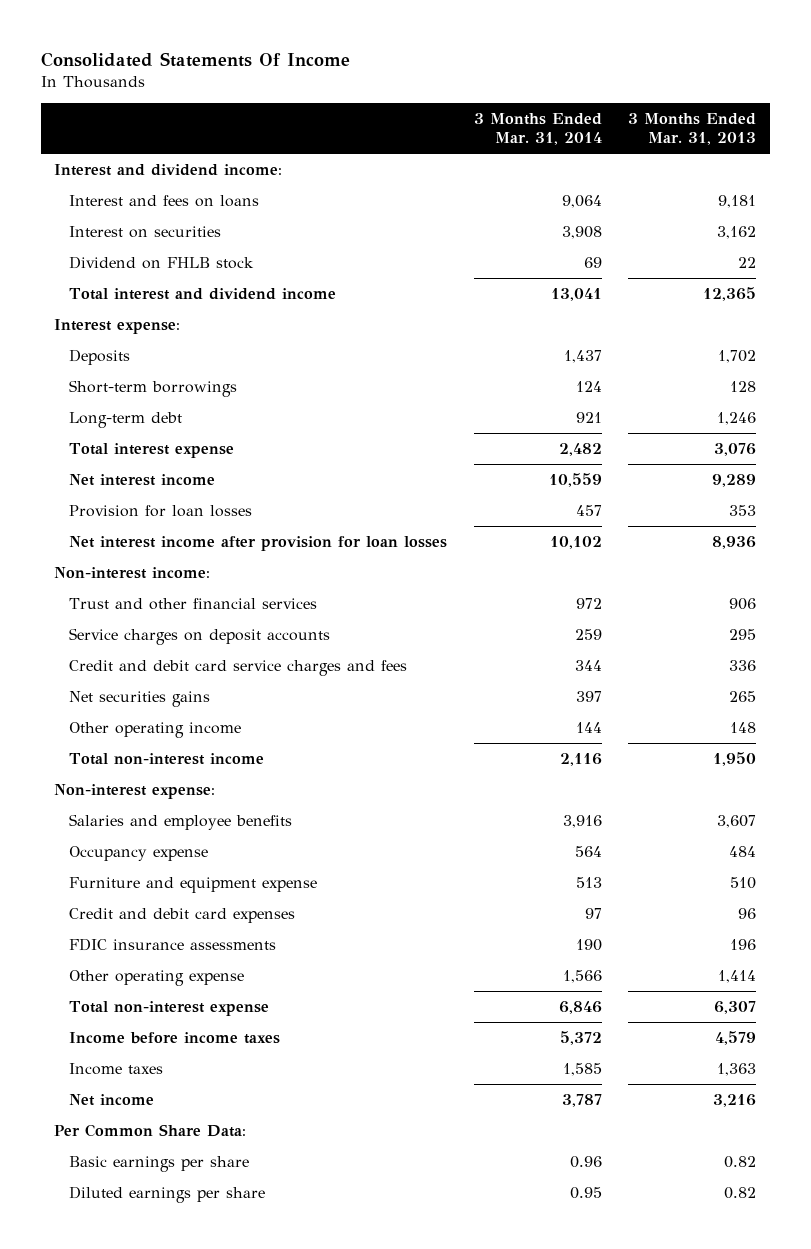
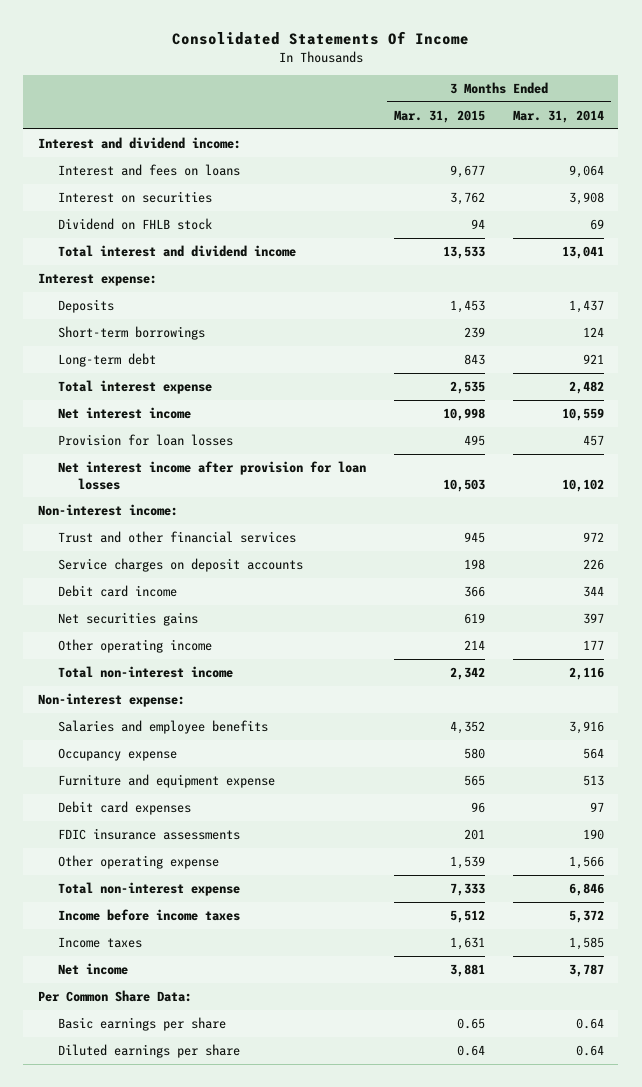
[628,113,757,146] 3 Months Ended Mar. 31, 2013 -> none
none -> [393,109,485,123] Mar. 31, 2015
[574,629,602,641] 259 -> [583,559,605,571] 226
[69,660,408,677] Credit and debit card service charges and fees -> [57,585,177,598] Debit card income
[575,722,602,734] 144 -> [583,640,605,651] 177
[69,908,296,924] Credit and debit card expenses -> [57,801,191,816] Debit card expenses
[569,1156,602,1169] 0.96 -> [576,1018,605,1030] 0.64
[569,1187,602,1200] 0.95 -> [576,1045,605,1057] 0.64

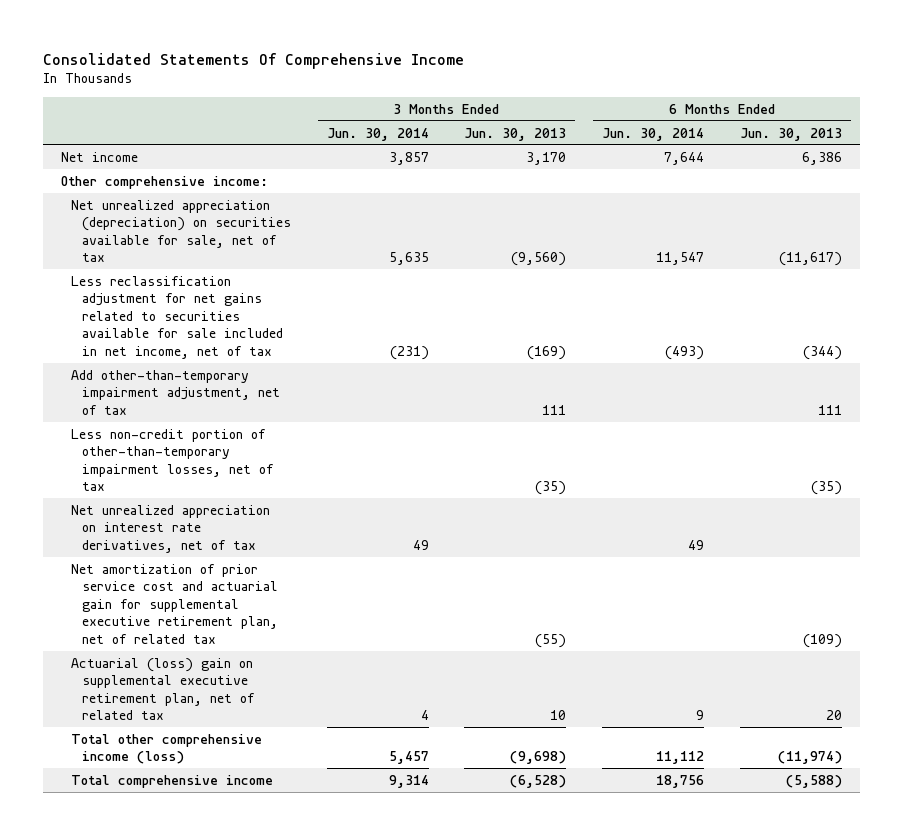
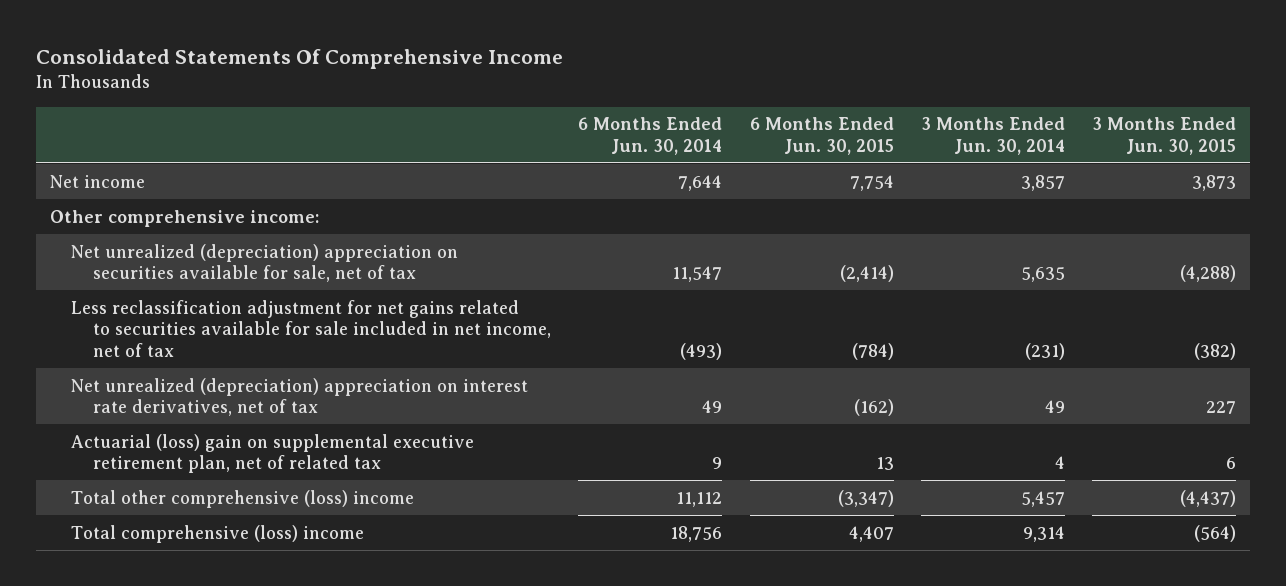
[464,127,567,141] Jun. 30, 2013 -> none
[739,127,842,141] Jun. 30, 2013 -> none
none -> [749,117,894,155] 6 Months Ended Jun. 30, 2015
none -> [1092,117,1237,155] 3 Months Ended Jun. 30, 2015
[71,199,291,263] Net unrealized appreciation (depreciation) on securities available for sale, net of tax -> [71,243,459,283] Net unrealized (depreciation) appreciation on securities available for sale, net of tax
[71,369,280,415] Add other-than-temporary impairment adjustment, net of tax -> none
[71,428,274,492] Less non-credit portion of other-than-temporary impairment losses, net of tax -> none
[71,563,278,644] Net amortization of prior service cost and actuarial gain for supplemental executive retirement plan, net of related tax -> none
[71,504,271,553] Net unrealized appreciation on interest rate derivatives, net of tax -> [71,377,529,417] Net unrealized (depreciation) appreciation on interest rate derivatives, net of tax
[71,733,263,765] Total other comprehensive income (loss) -> [71,489,415,508] Total other comprehensive (loss) income
[71,774,274,788] Total comprehensive income -> [71,524,365,543] Total comprehensive (loss) income

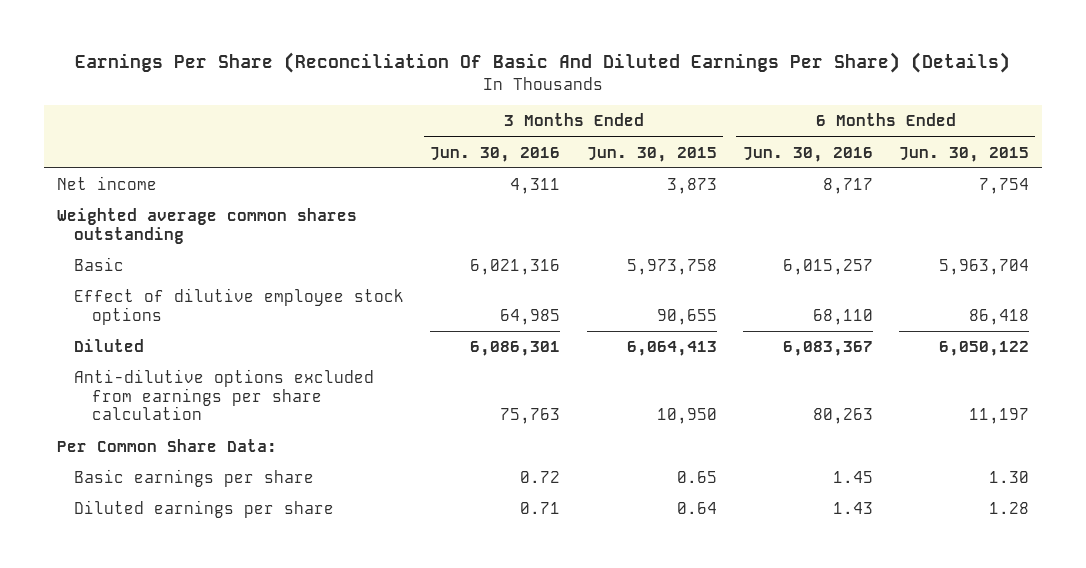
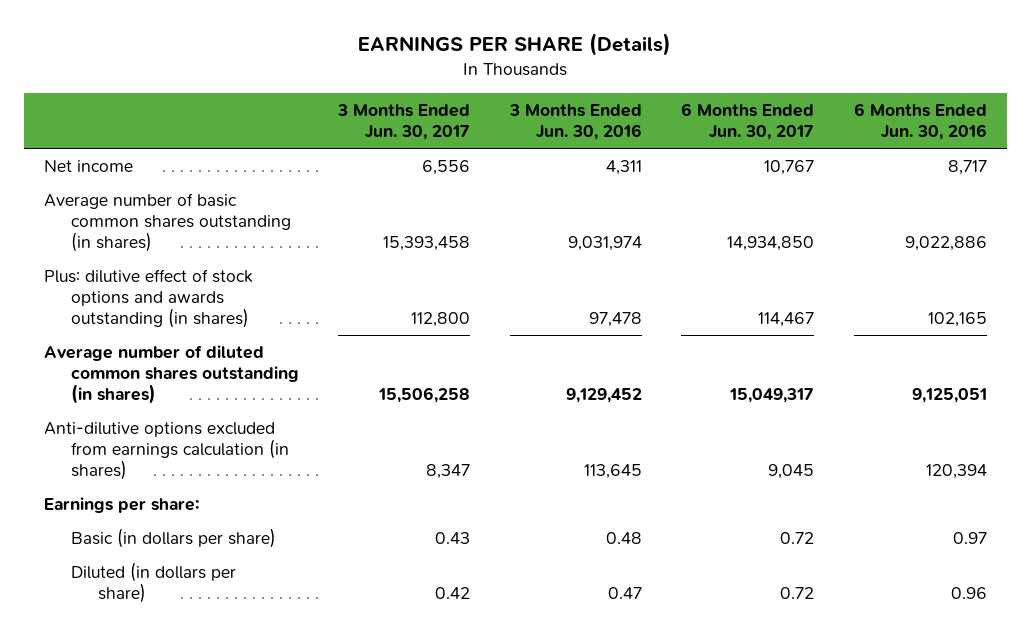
[74,52,1010,74] Earnings Per Share (Reconciliation Of Basic And Diluted Earnings Per Share) (Details) -> [358,33,672,57] EARNINGS PER SHARE (Details)
[586,146,717,162] Jun. 30, 2015 -> none
[898,146,1029,162] Jun. 30, 2015 -> none
none -> [337,104,471,141] 3 Months Ended Jun. 30, 2017
none -> [681,103,815,141] 6 Months Ended Jun. 30, 2017
[56,208,357,244] Weighted average common shares outstanding -> none
[74,257,125,272] Basic -> none
[74,339,145,353] Diluted -> none
[56,439,277,453] Per Common Share Data: -> none
none -> [43,193,292,252] Average number of basic common shares outstanding (in shares)
[74,288,405,325] Effect of dilutive employee stock options -> [43,269,253,328] Plus: dilutive effect of stock options and awards outstanding (in shares)
[500,308,561,325] 64,985 -> [588,311,642,327] 97,478
[812,308,873,325] 68,110 -> [927,311,987,327] 102,165
none -> [43,345,300,404] Average number of diluted common shares outstanding (in shares)
[74,369,375,421] Anti-dilutive options excluded from earnings per share calculation -> [43,422,290,480] Anti-dilutive options excluded from earnings calculation (in shares)
[500,408,561,425] 75,763 -> [583,463,642,479] 113,645
[812,408,873,425] 80,263 -> [925,463,987,479] 120,394
none -> [43,497,199,514] Earnings per share:
[74,469,315,488] Basic earnings per share -> [71,528,277,549] Basic (in dollars per share)
[520,471,561,484] 0.72 -> [605,532,642,545] 0.48
[832,471,873,484] 1.45 -> [952,532,987,545] 0.97
[74,500,335,519] Diluted earnings per share -> [71,562,237,604] Diluted (in dollars per share)
[520,502,561,515] 0.71 -> [607,587,642,600] 0.47
[832,502,873,515] 1.43 -> [950,587,987,600] 0.96

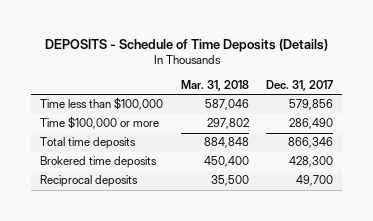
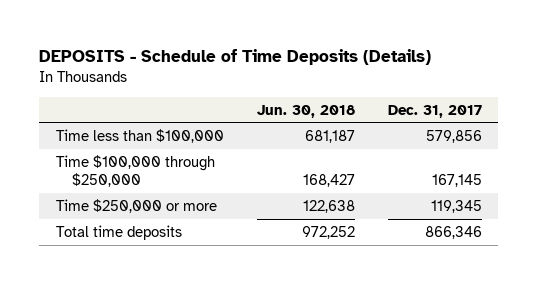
[180,80,249,92] Mar. 31, 2018 -> none
none -> [256,104,355,118] Jun. 30, 2018
[40,116,160,130] Time $100,000 or more -> [55,154,215,188] Time $100,000 through $250,000
[289,118,334,130] 286,490 -> [431,174,482,188] 167,145
none -> [55,198,217,213] Time $250,000 or more
[40,156,158,169] Brokered time deposits -> none
[40,175,139,188] Reciprocal deposits -> none

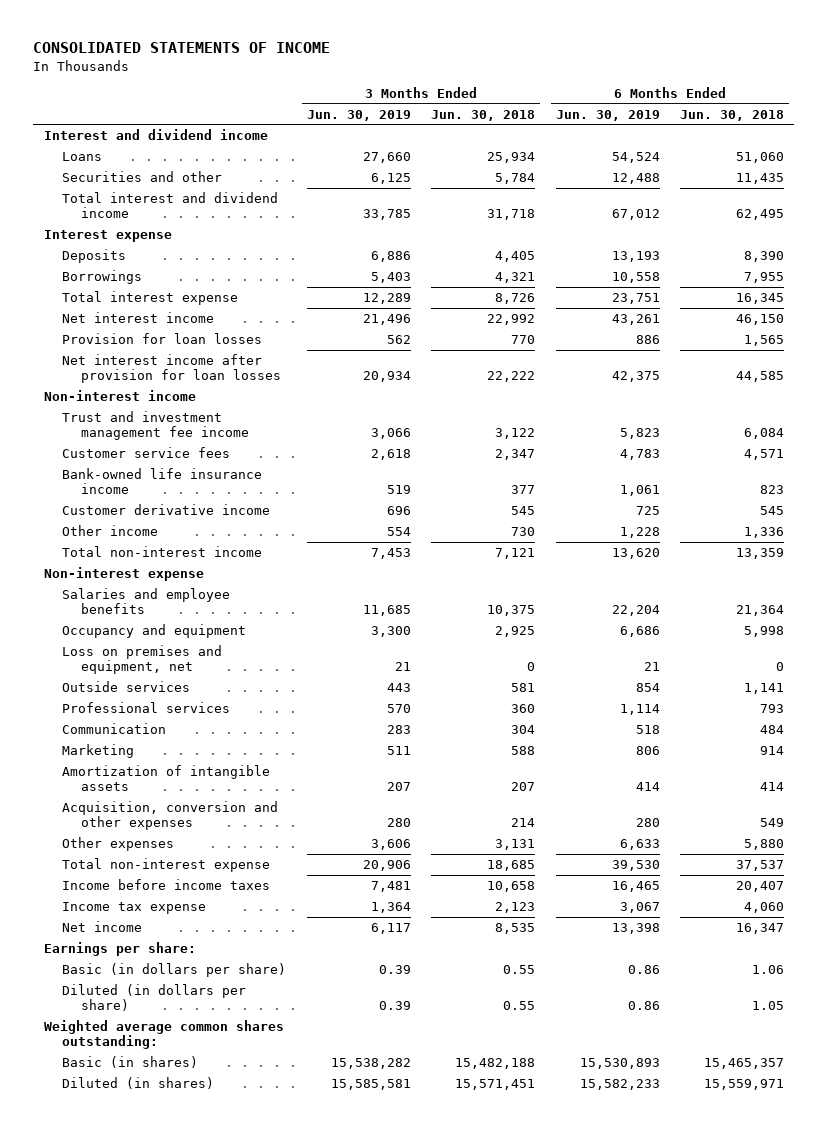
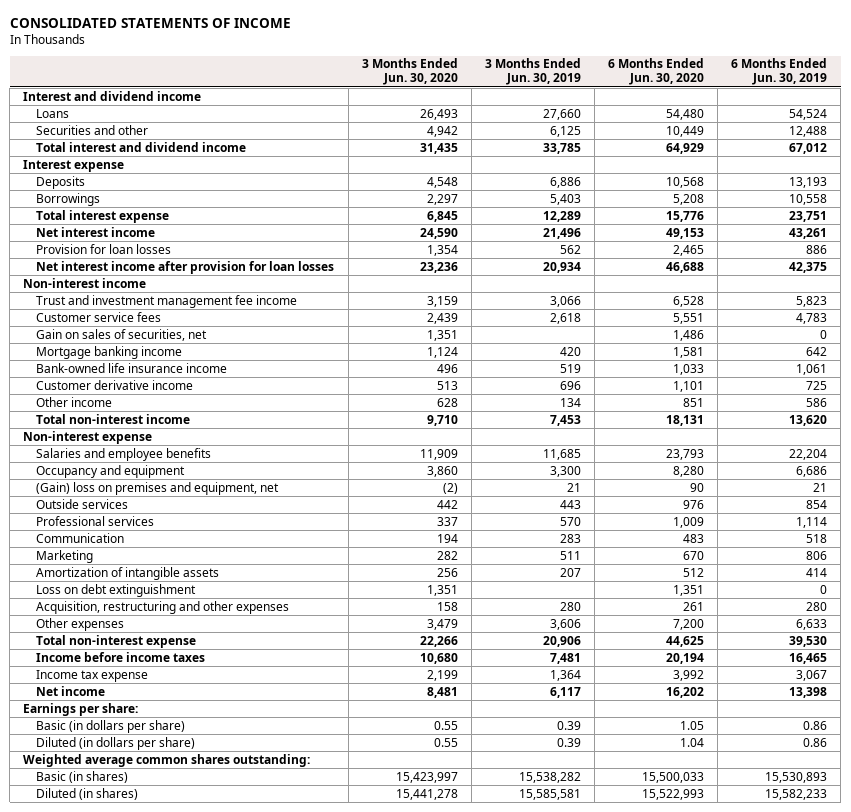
[431,109,536,121] Jun. 30, 2018 -> none
[680,109,785,121] Jun. 30, 2018 -> none
none -> [361,58,458,86] 3 Months Ended Jun. 30, 2020
none -> [608,58,705,86] 6 Months Ended Jun. 30, 2020
none -> [36,328,208,341] Gain on sales of securities, net
none -> [36,345,183,359] Mortgage banking income
[386,526,411,536] 554 -> [559,397,581,407] 134
[619,526,660,538] 1,228 -> [806,397,828,407] 586
[62,644,223,675] Loss on premises and equipment, net -> [36,481,280,495] (Gain) loss on premises and equipment, net
none -> [36,583,197,597] Loss on debt extinguishment
[62,800,279,831] Acquisition, conversion and other expenses -> [36,600,290,614] Acquisition, restructuring and other expenses

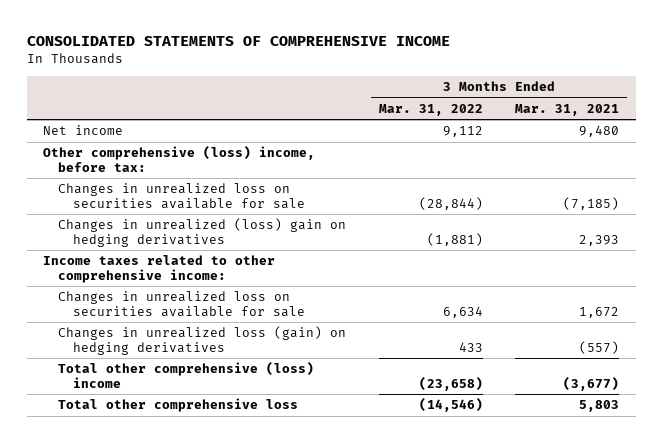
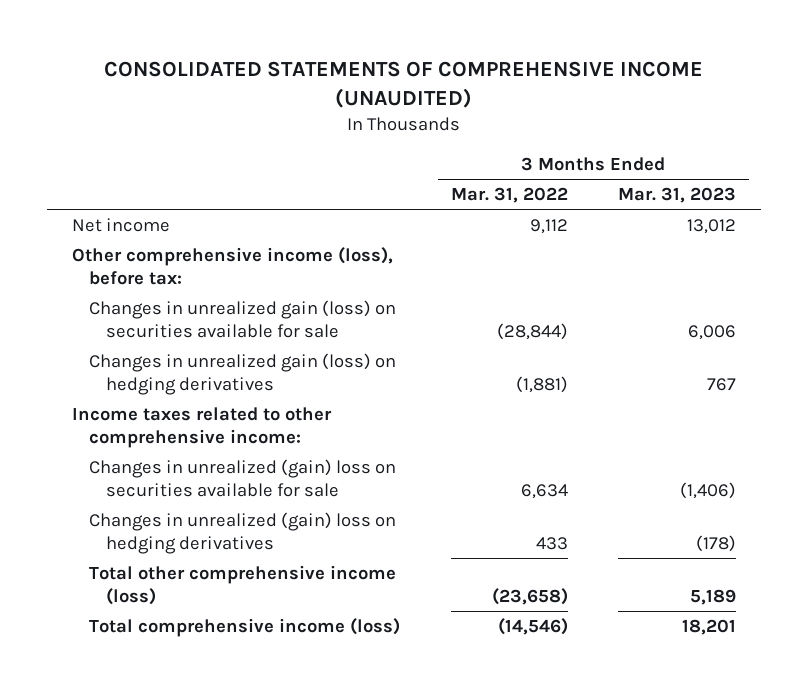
[27,36,451,47] CONSOLIDATED STATEMENTS OF COMPREHENSIVE INCOME -> [104,60,704,108] CONSOLIDATED STATEMENTS OF COMPREHENSIVE INCOME (UNAUDITED)
[515,103,620,116] Mar. 31, 2021 -> none
none -> [618,187,737,204] Mar. 31, 2023
[43,146,316,172] Other comprehensive (loss) income, before tax: -> [72,247,394,285] Other comprehensive income (loss), before tax:
[58,183,305,209] Changes in unrealized loss on securities available for sale -> [89,300,397,338] Changes in unrealized gain (loss) on securities available for sale
[58,218,347,247] Changes in unrealized (loss) gain on hedging derivatives -> [89,353,397,395] Changes in unrealized gain (loss) on hedging derivatives
[58,291,305,317] Changes in unrealized loss on securities available for sale -> [89,459,397,497] Changes in unrealized (gain) loss on securities available for sale
[58,326,347,355] Changes in unrealized loss (gain) on hedging derivatives -> [89,512,397,554] Changes in unrealized (gain) loss on hedging derivatives
[58,362,315,388] Total other comprehensive (loss) income -> [89,565,397,605] Total other comprehensive income (loss)
[58,398,299,413] Total other comprehensive loss -> [89,618,401,638] Total comprehensive income (loss)

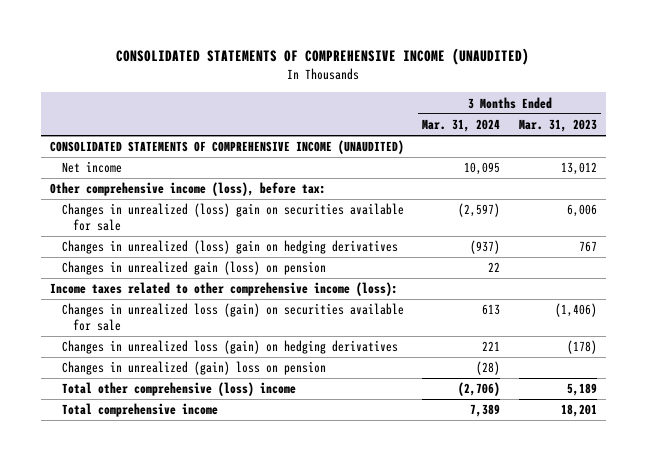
[450,187,568,204] Mar. 31, 2022 -> none
none -> [422,119,501,133] Mar. 31, 2024
none -> [49,140,404,155] CONSOLIDATED STATEMENTS OF COMPREHENSIVE INCOME (UNAUDITED)
[89,300,397,338] Changes in unrealized gain (loss) on securities available for sale -> [61,203,404,231] Changes in unrealized (loss) gain on securities available for sale
[89,353,397,395] Changes in unrealized gain (loss) on hedging derivatives -> [61,240,398,255] Changes in unrealized (loss) gain on hedging derivatives
none -> [61,261,326,276] Changes in unrealized gain (loss) on pension
[72,407,333,448] Income taxes related to other comprehensive income: -> [49,282,398,297] Income taxes related to other comprehensive income (loss):
[89,459,397,497] Changes in unrealized (gain) loss on securities available for sale -> [61,303,404,331] Changes in unrealized loss (gain) on securities available for sale
[89,512,397,554] Changes in unrealized (gain) loss on hedging derivatives -> [61,340,398,355] Changes in unrealized loss (gain) on hedging derivatives
none -> [61,361,326,376] Changes in unrealized (gain) loss on pension
[89,565,397,605] Total other comprehensive income (loss) -> [61,382,296,397] Total other comprehensive (loss) income
[89,618,401,638] Total comprehensive income (loss) -> [61,403,218,418] Total comprehensive income

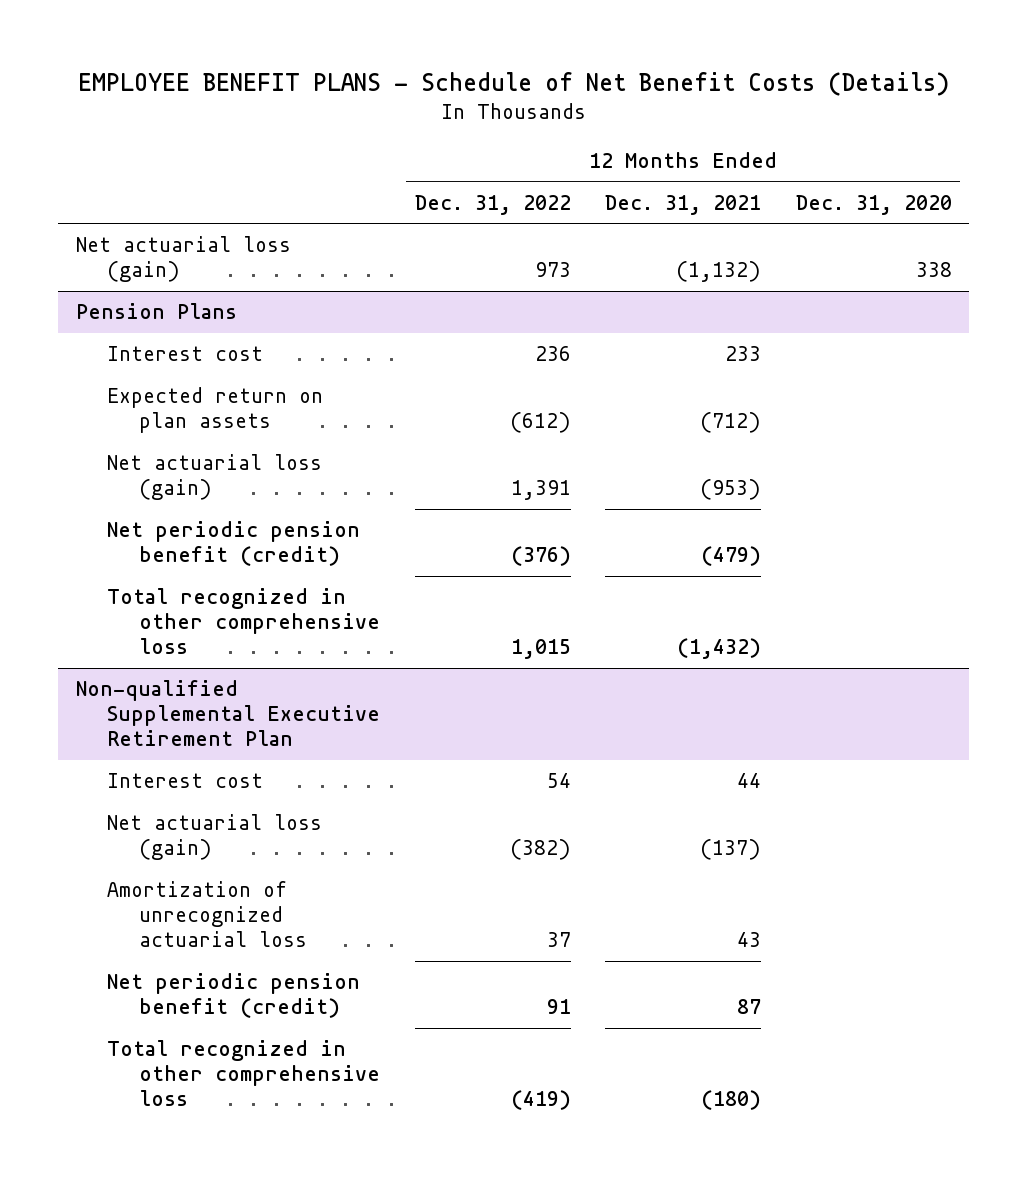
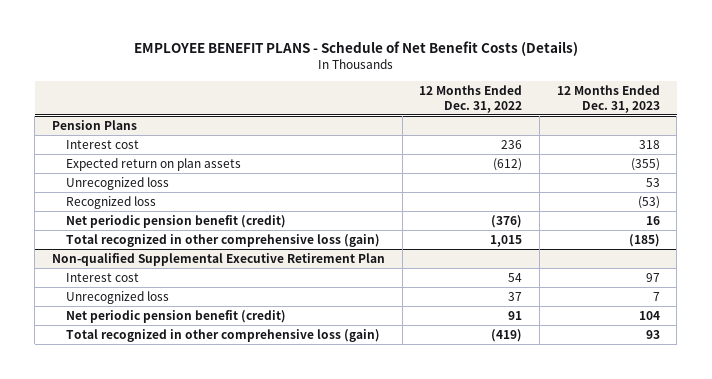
[605,194,762,215] Dec. 31, 2021 -> none
[795,194,952,215] Dec. 31, 2020 -> none
none -> [556,84,660,113] 12 Months Ended Dec. 31, 2023
[75,235,291,283] Net actuarial loss (gain) -> none
[107,453,323,501] Net actuarial loss (gain) -> none
none -> [66,176,170,190] Unrecognized loss
none -> [66,195,157,209] Recognized loss
[107,587,380,655] Total recognized in other comprehensive loss -> [66,233,381,247] Total recognized in other comprehensive loss (gain)
[107,813,323,861] Net actuarial loss (gain) -> none
[107,880,307,948] Amortization of unrecognized actuarial loss -> [66,290,170,304] Unrecognized loss
[107,1039,380,1107] Total recognized in other comprehensive loss -> [66,328,381,342] Total recognized in other comprehensive loss (gain)

